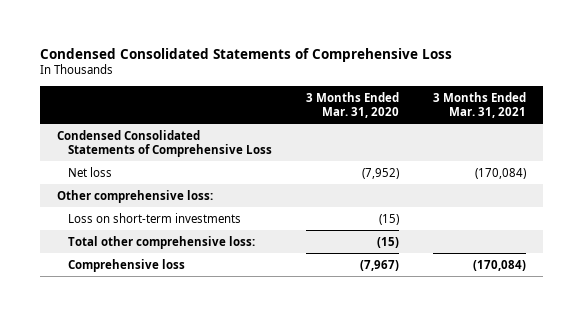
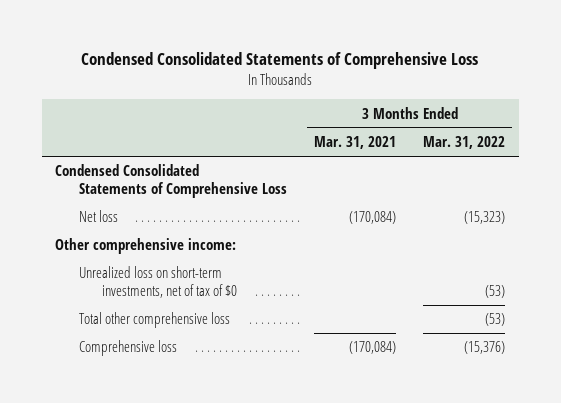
[305,91,399,119] 3 Months Ended Mar. 31, 2020 -> none
none -> [423,136,506,150] Mar. 31, 2022
[57,189,214,203] Other comprehensive loss: -> [55,238,237,255] Other comprehensive income:
[68,212,242,223] Loss on short-term investments -> [78,266,238,298] Unrealized loss on short-term investments, net of tax of $0
[68,235,256,249] Total other comprehensive loss: -> [78,312,230,329] Total other comprehensive loss

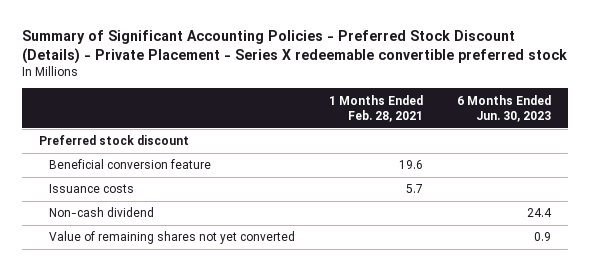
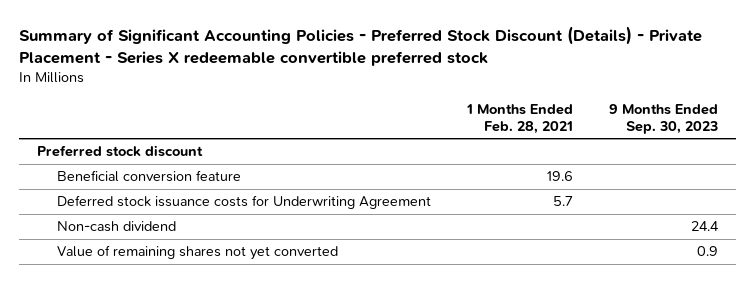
[456,94,551,123] 6 Months Ended Jun. 30, 2023 -> none
none -> [608,103,718,134] 9 Months Ended Sep. 30, 2023
[48,184,134,194] Issuance costs -> [56,195,431,210] Deferred stock issuance costs for Underwriting Agreement

